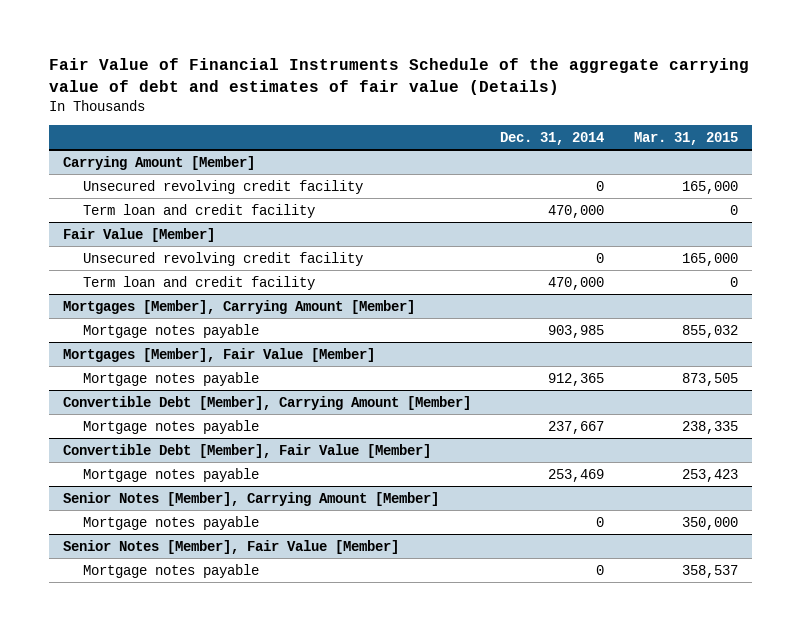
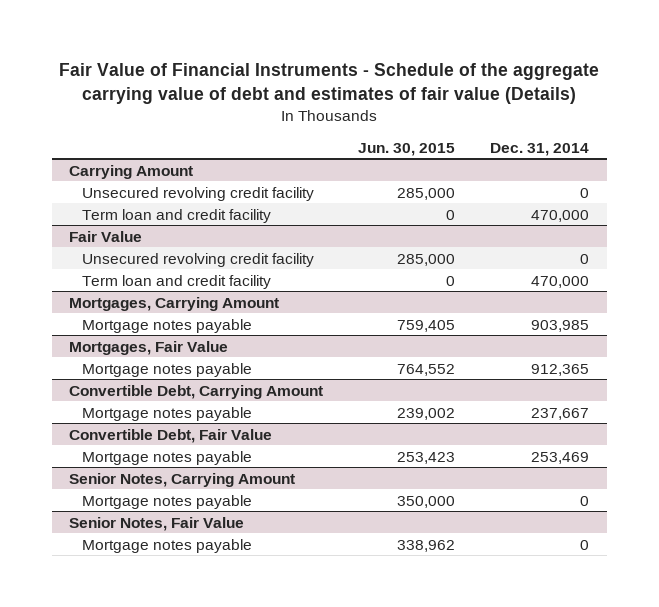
[48,58,749,96] Fair Value of Financial Instruments Schedule of the aggregate carrying value of debt and estimates of fair value (Details) -> [59,62,600,104] Fair Value of Financial Instruments - Schedule of the aggregate carrying value of debt and estimates of fair value (Details)
[633,131,738,145] Mar. 31, 2015 -> none
none -> [358,142,456,156] Jun. 30, 2015
[63,155,256,170] Carrying Amount [Member] -> [69,164,194,179] Carrying Amount
[63,227,216,242] Fair Value [Member] -> [69,230,143,242] Fair Value
[63,299,416,314] Mortgages [Member], Carrying Amount [Member] -> [69,296,280,311] Mortgages, Carrying Amount
[63,347,376,362] Mortgages [Member], Fair Value [Member] -> [69,340,229,355] Mortgages, Fair Value
[63,395,472,410] Convertible Debt [Member], Carrying Amount [Member] -> [69,384,324,399] Convertible Debt, Carrying Amount
[63,443,432,458] Convertible Debt [Member], Fair Value [Member] -> [69,428,273,443] Convertible Debt, Fair Value
[63,491,440,506] Senior Notes [Member], Carrying Amount [Member] -> [69,472,296,487] Senior Notes, Carrying Amount
[63,539,400,554] Senior Notes [Member], Fair Value [Member] -> [69,516,245,531] Senior Notes, Fair Value

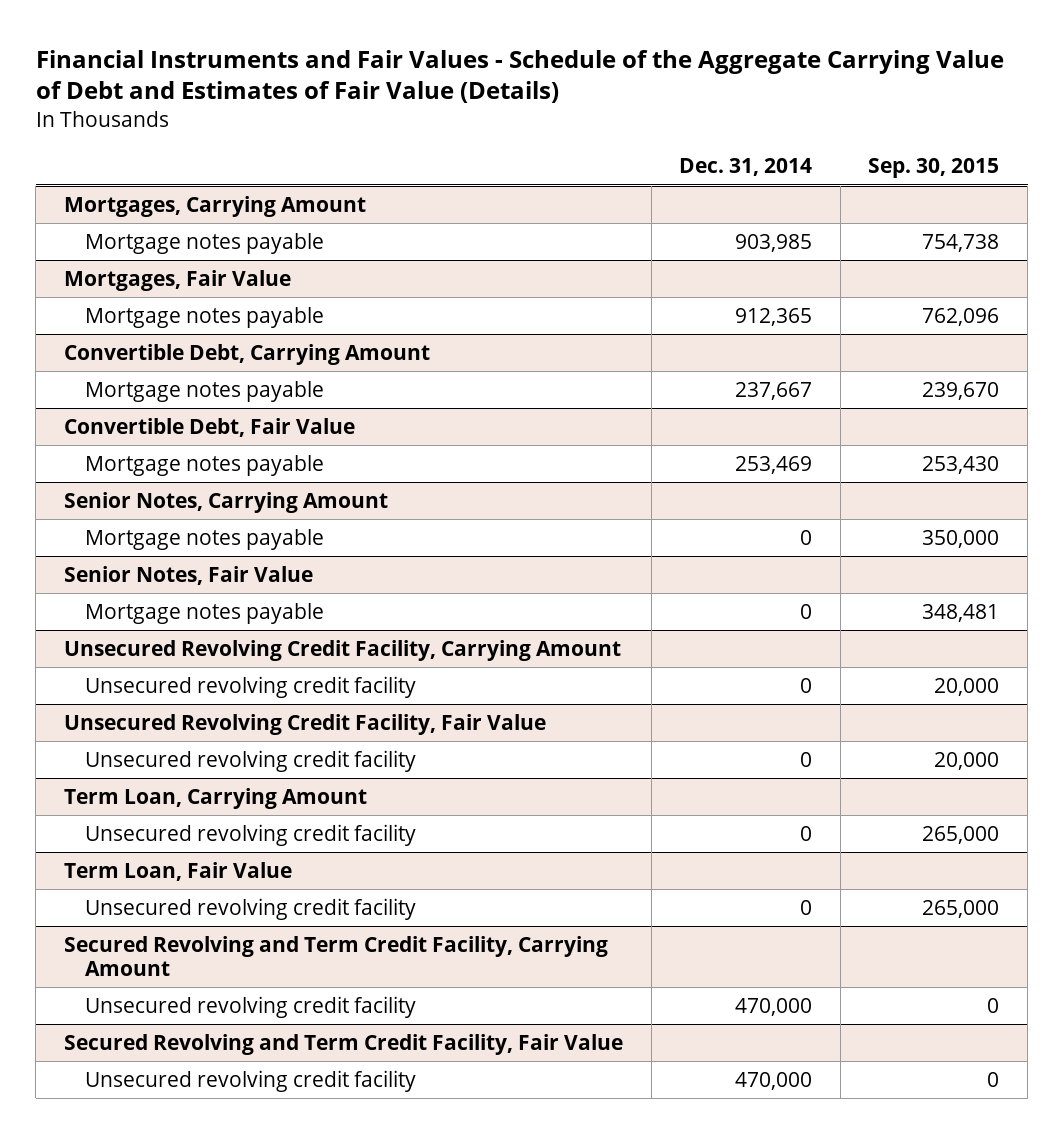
[59,62,600,104] Fair Value of Financial Instruments - Schedule of the aggregate carrying value of debt and estimates of fair value (Details) -> [35,49,1004,104] Financial Instruments and Fair Values - Schedule of the Aggregate Carrying Value of Debt and Estimates of Fair Value (Details)
[358,142,456,156] Jun. 30, 2015 -> none
none -> [868,158,1000,179] Sep. 30, 2015
[69,164,194,179] Carrying Amount -> none
[82,186,315,201] Unsecured revolving credit facility -> none
[82,208,272,223] Term loan and credit facility -> none
[69,230,143,242] Fair Value -> none
[82,252,315,267] Unsecured revolving credit facility -> none
[82,274,272,289] Term loan and credit facility -> none
none -> [63,639,621,661] Unsecured Revolving Credit Facility, Carrying Amount
none -> [84,675,416,698] Unsecured revolving credit facility
none -> [63,713,546,735] Unsecured Revolving Credit Facility, Fair Value
none -> [84,749,416,772] Unsecured revolving credit facility
none -> [63,787,367,809] Term Loan, Carrying Amount
none -> [84,823,416,846] Unsecured revolving credit facility
none -> [63,861,292,881] Term Loan, Fair Value
none -> [84,897,416,920] Unsecured revolving credit facility
none -> [63,935,608,977] Secured Revolving and Term Credit Facility, Carrying Amount
none -> [84,995,416,1018] Unsecured revolving credit facility
none -> [63,1033,623,1055] Secured Revolving and Term Credit Facility, Fair Value
none -> [84,1069,416,1092] Unsecured revolving credit facility

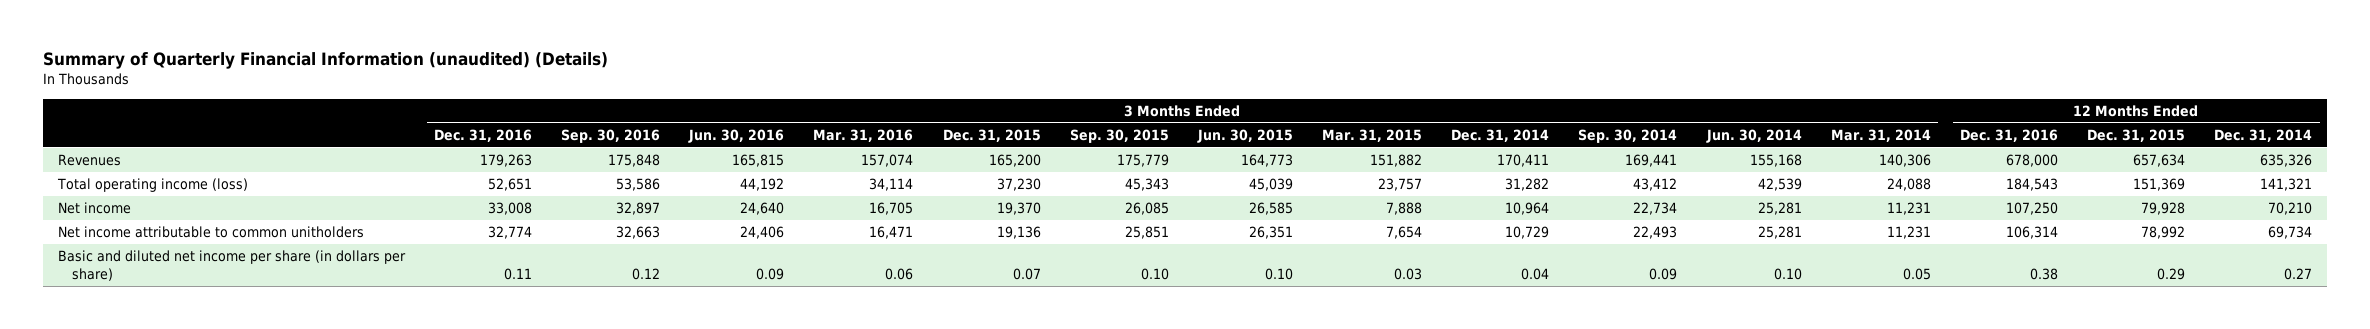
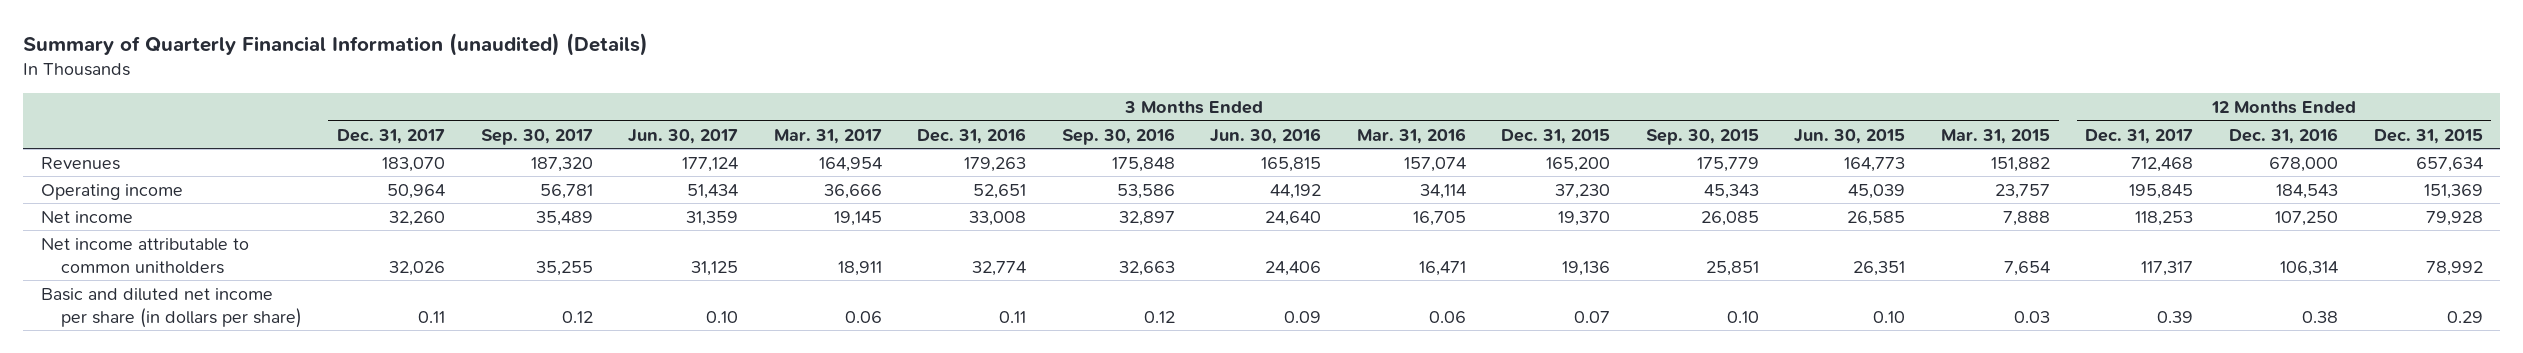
[1451,129,1550,143] Dec. 31, 2014 -> none
[1578,129,1678,144] Sep. 30, 2014 -> none
[1705,129,1802,144] Jun. 30, 2014 -> none
[1830,129,1931,143] Mar. 31, 2014 -> none
[2214,129,2313,143] Dec. 31, 2014 -> none
none -> [337,128,446,144] Dec. 31, 2017
none -> [480,128,593,145] Sep. 30, 2017
none -> [628,128,739,144] Jun. 30, 2017
none -> [773,128,882,144] Mar. 31, 2017
none -> [2085,128,2194,144] Dec. 31, 2017
[56,178,248,193] Total operating income (loss) -> [40,183,183,200] Operating income

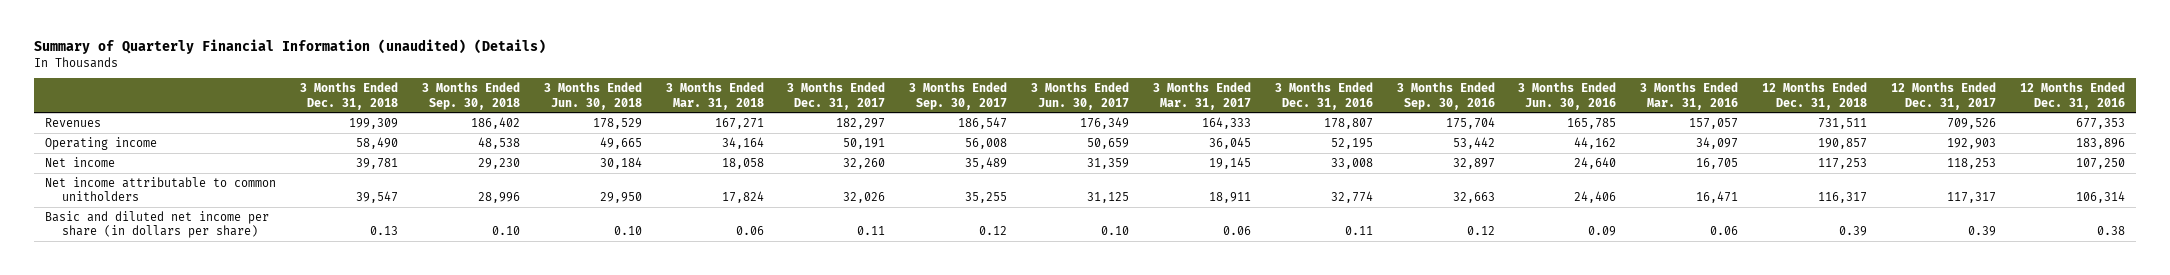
[1501,128,1611,144] Dec. 31, 2015 -> none
[1645,128,1759,145] Sep. 30, 2015 -> none
[1794,128,1906,144] Jun. 30, 2015 -> none
[1940,128,2050,144] Mar. 31, 2015 -> none
[2373,128,2483,144] Dec. 31, 2015 -> none
none -> [300,81,399,110] 3 Months Ended Dec. 31, 2018
none -> [422,81,521,110] 3 Months Ended Sep. 30, 2018
none -> [543,81,642,110] 3 Months Ended Jun. 30, 2018
none -> [665,81,764,110] 3 Months Ended Mar. 31, 2018
none -> [1761,81,1867,110] 12 Months Ended Dec. 31, 2018
[382,156,446,172] 183,070 -> [836,117,886,129] 182,297
[530,156,593,172] 187,320 -> [958,116,1008,129] 186,547
[682,156,739,172] 177,124 -> [1080,116,1130,129] 176,349
[818,156,882,172] 164,954 -> [1201,116,1251,129] 164,333
[964,156,1027,172] 179,263 -> [1323,117,1373,129] 178,807
[1111,156,1175,172] 175,848 -> [1445,116,1495,129] 175,704
[1261,156,1322,172] 165,815 -> [1567,117,1617,129] 165,785
[1403,156,1466,172] 157,074 -> [1689,117,1739,129] 157,057
[2131,156,2194,172] 712,468 -> [1946,117,1996,129] 709,526
[2269,156,2339,172] 678,000 -> [2075,117,2125,129] 677,353
[387,183,446,199] 50,964 -> [843,137,886,149] 50,191
[539,183,593,199] 56,781 -> [965,137,1008,149] 56,008
[687,183,739,199] 51,434 -> [1087,137,1130,149] 50,659
[823,183,882,199] 36,666 -> [1208,136,1251,149] 36,045
[973,183,1027,199] 52,651 -> [1330,137,1373,149] 52,195
[1116,183,1175,199] 53,586 -> [1452,136,1495,149] 53,442
[1270,183,1322,199] 44,192 -> [1574,136,1617,149] 44,162
[1419,183,1466,199] 34,114 -> [1696,136,1739,149] 34,097
[2129,183,2194,199] 195,845 -> [1946,137,1996,149] 192,903
[2276,183,2339,199] 184,543 -> [2075,137,2125,149] 183,896

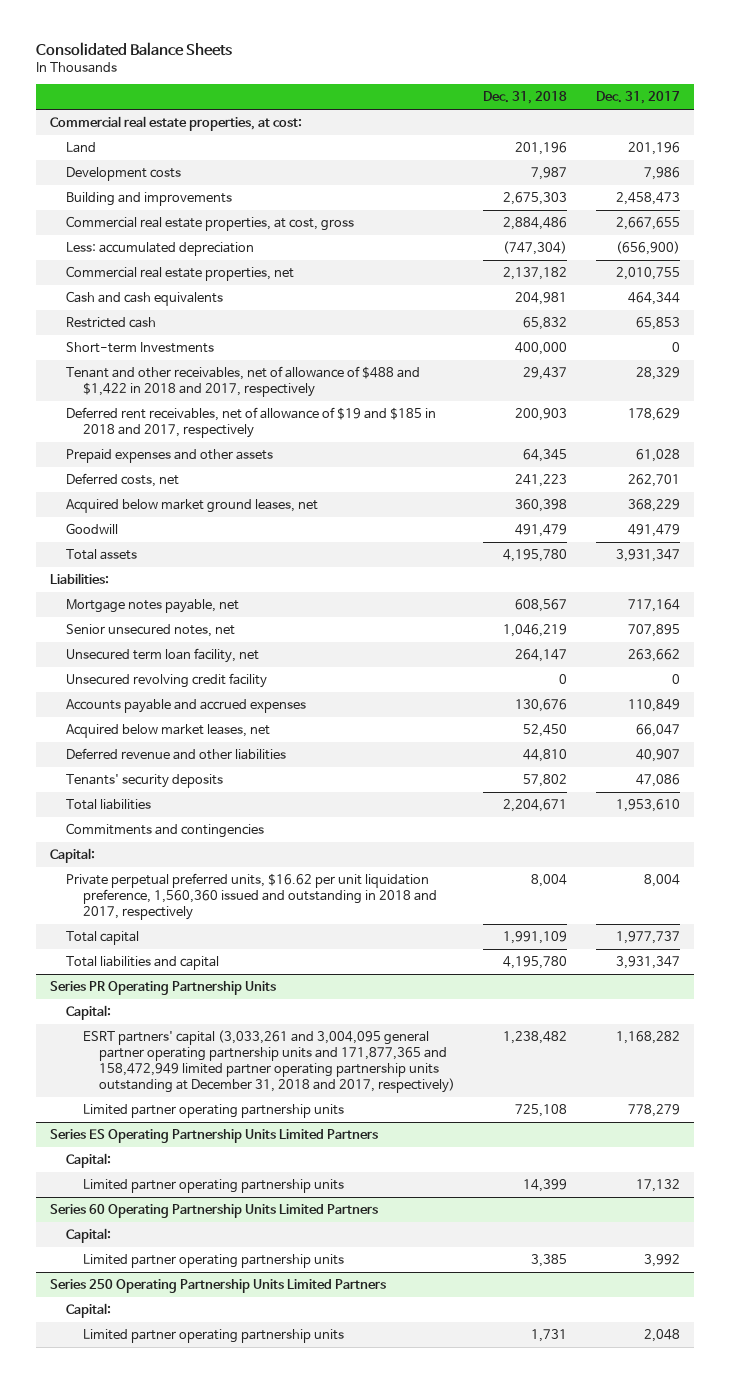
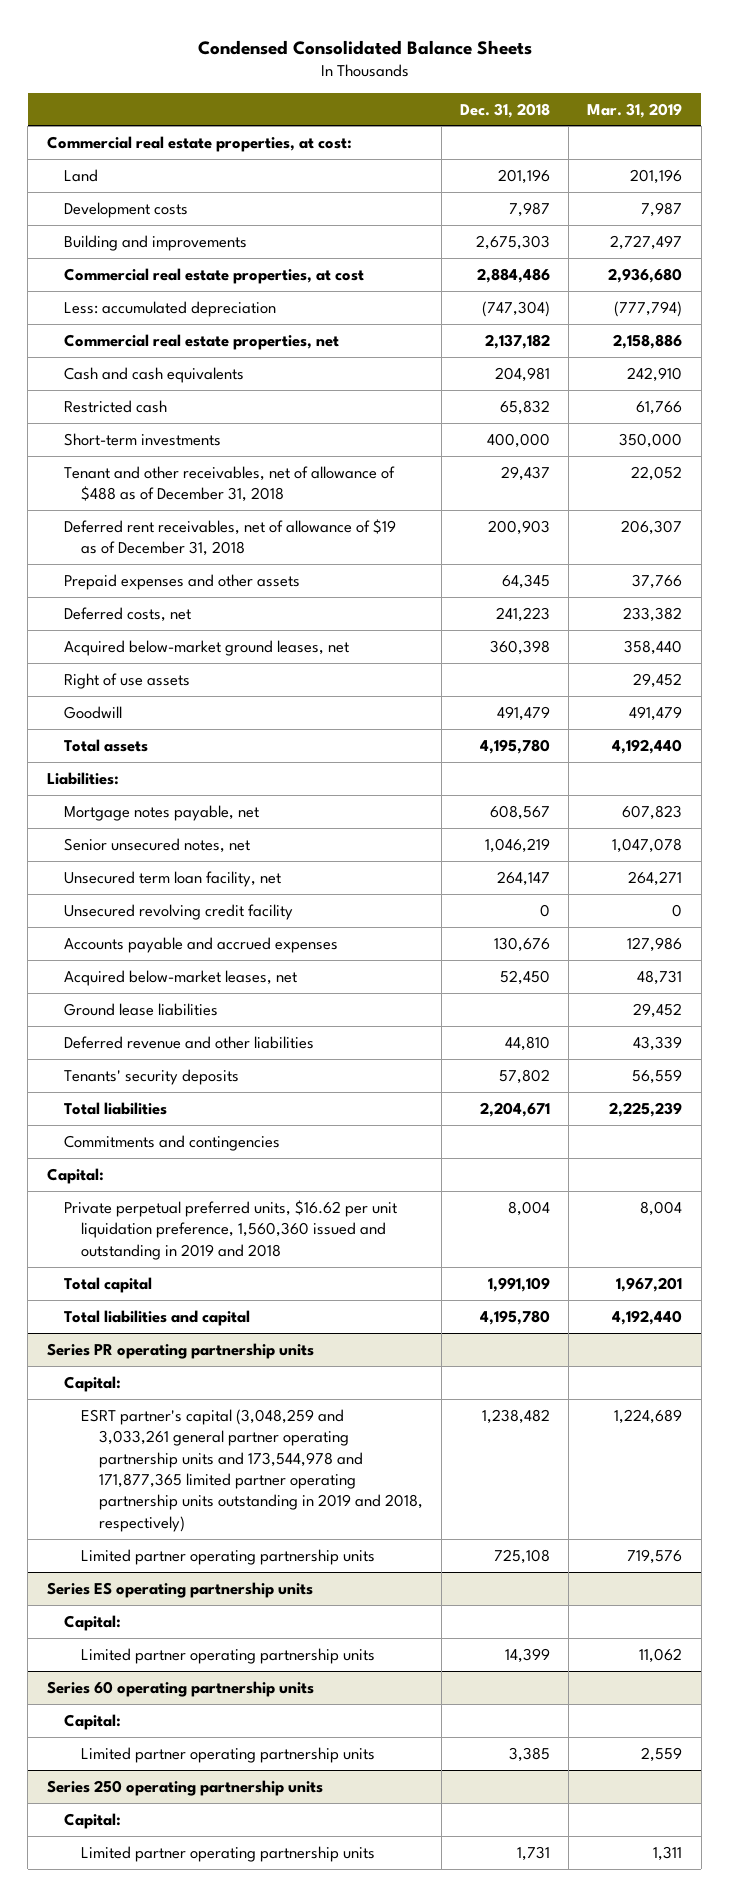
[35,42,232,57] Consolidated Balance Sheets -> [197,39,532,55] Condensed Consolidated Balance Sheets
[595,91,680,105] Dec. 31, 2017 -> none
none -> [587,102,683,118] Mar. 31, 2019
[66,215,355,231] Commercial real estate properties, at cost, gross -> [63,267,364,284] Commercial real estate properties, at cost
[66,341,215,353] Short-term Investments -> [63,432,221,446] Short-term investments
[66,365,421,397] Tenant and other receivables, net of allowance of $488 and $1,422 in 2018 and 2017, respectively -> [63,465,395,503] Tenant and other receivables, net of allowance of $488 as of December 31, 2018
[66,406,437,438] Deferred rent receivables, net of allowance of $19 and $185 in 2018 and 2017, respectively -> [63,518,396,557] Deferred rent receivables, net of allowance of $19 as of December 31, 2018
[66,498,319,513] Acquired below market ground leases, net -> [63,639,349,656] Acquired below-market ground leases, net
none -> [63,672,190,689] Right of use assets
[66,723,271,738] Acquired below market leases, net -> [63,969,297,986] Acquired below-market leases, net
none -> [63,1002,218,1016] Ground lease liabilities
[66,872,437,920] Private perpetual preferred units, $16.62 per unit liquidation preference, 1,560,360 issued and outstanding in 2018 and 2017, respectively -> [63,1199,397,1260] Private perpetual preferred units, $16.62 per unit liquidation preference, 1,560,360 issued and outstanding in 2019 and 2018
[50,980,277,995] Series PR Operating Partnership Units -> [46,1342,314,1359] Series PR operating partnership units
[82,1029,455,1093] ESRT partners' capital (3,033,261 and 3,004,095 general partner operating partnership units and 171,877,365 and 158,472,949 limited partner operating partnership units outstanding at December 31, 2018 and 2017, respectively) -> [81,1408,423,1532] ESRT partner's capital (3,048,259 and 3,033,261 general partner operating partnership units and 173,544,978 and 171,877,365 limited partner operating partnership units outstanding in 2019 and 2018, respectively)
[50,1128,379,1143] Series ES Operating Partnership Units Limited Partners -> [46,1581,313,1598] Series ES operating partnership units
[50,1203,379,1218] Series 60 Operating Partnership Units Limited Partners -> [46,1680,314,1697] Series 60 operating partnership units
[50,1278,387,1293] Series 250 Operating Partnership Units Limited Partners -> [46,1779,323,1796] Series 250 operating partnership units

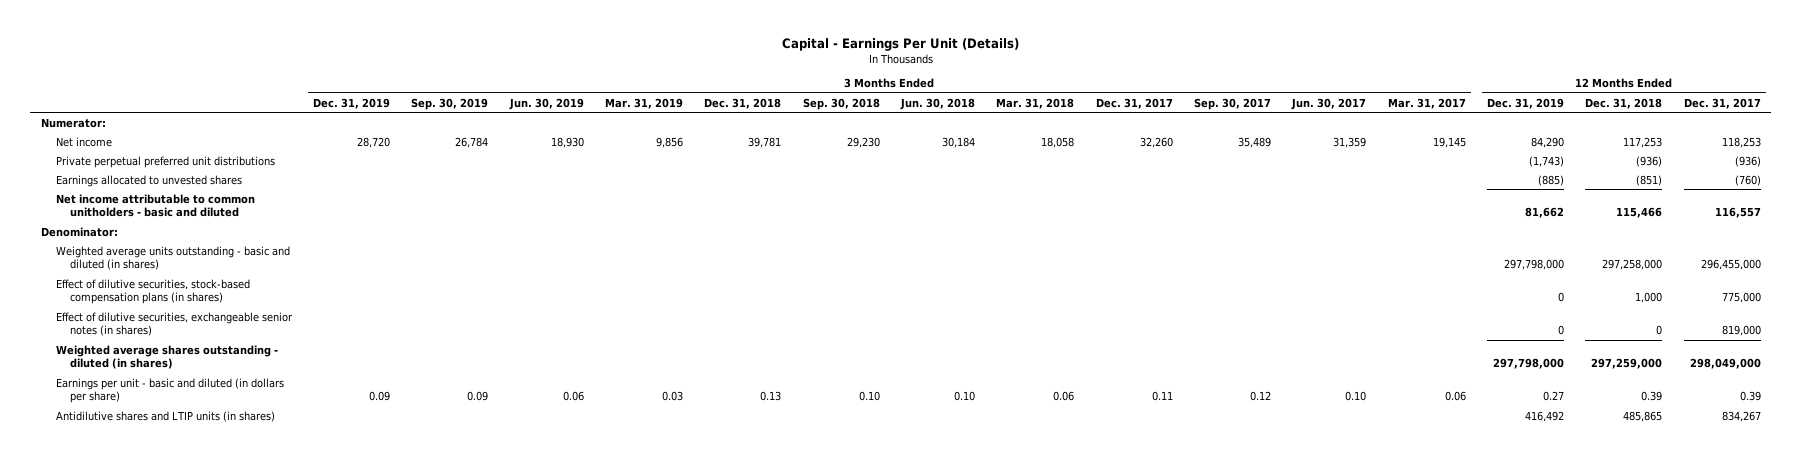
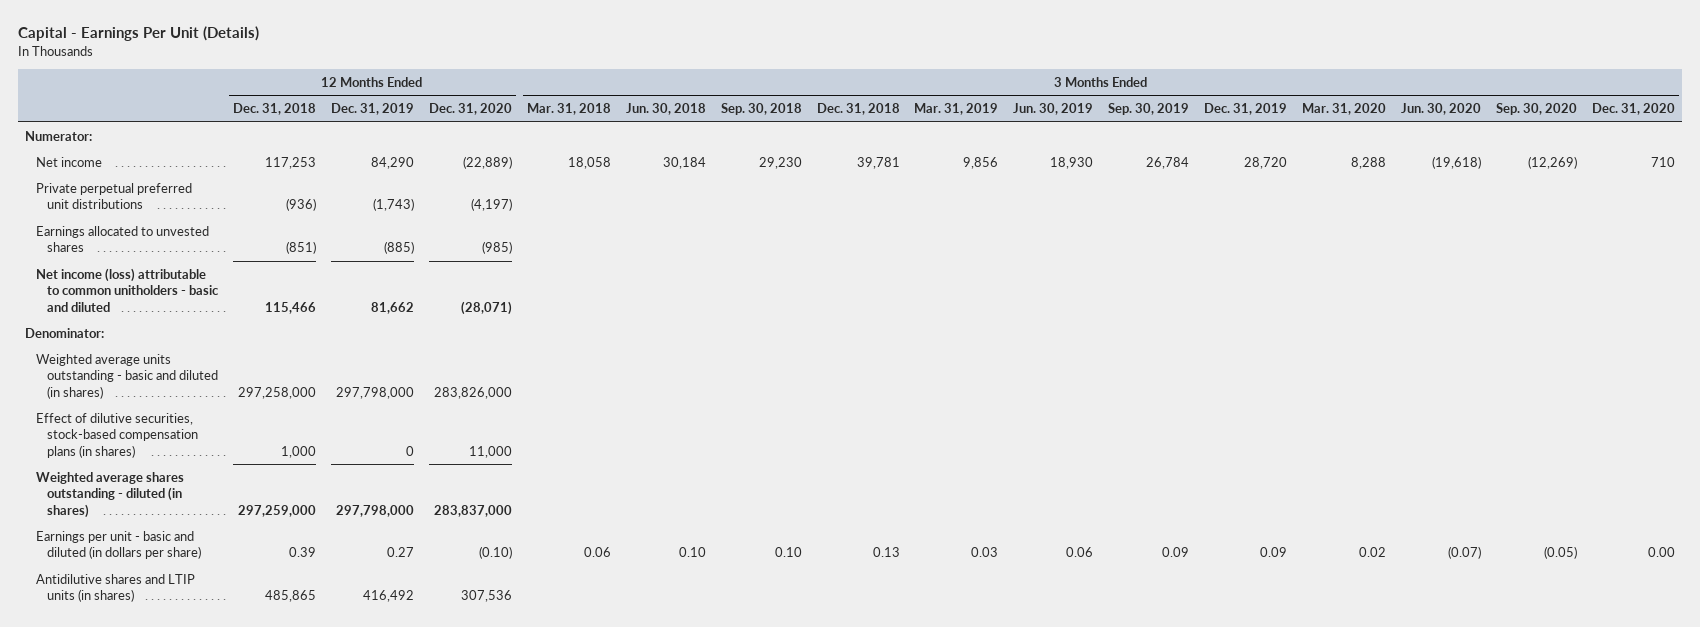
[1095,97,1173,109] Dec. 31, 2017 -> none
[1193,97,1271,110] Sep. 30, 2017 -> none
[1291,97,1367,110] Jun. 30, 2017 -> none
[1387,97,1466,109] Mar. 31, 2017 -> none
[1683,97,1761,109] Dec. 31, 2017 -> none
none -> [428,103,512,116] Dec. 31, 2020
none -> [1302,103,1387,116] Mar. 31, 2020
none -> [1401,103,1482,116] Jun. 30, 2020
none -> [1496,103,1578,116] Sep. 30, 2020
none -> [1591,103,1675,116] Dec. 31, 2020
[55,193,255,217] Net income attributable to common unitholders - basic and diluted -> [36,267,220,312] Net income (loss) attributable to common unitholders - basic and diluted
[55,311,293,336] Effect of dilutive securities, exchangeable senior notes (in shares) -> none

